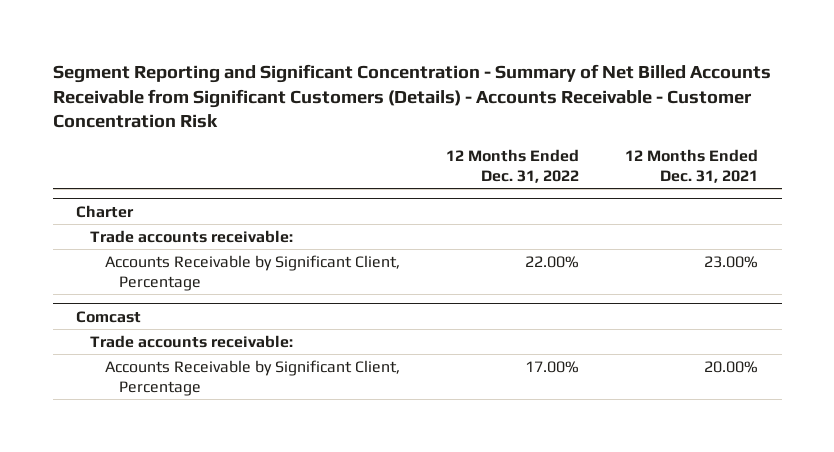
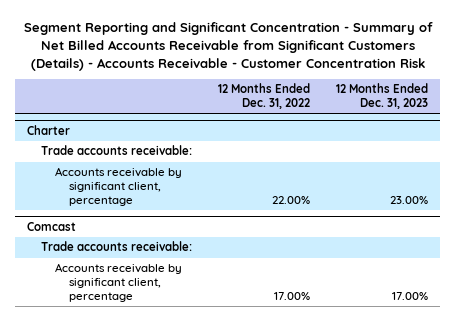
[625,149,759,184] 12 Months Ended Dec. 31, 2021 -> none
none -> [335,83,428,110] 12 Months Ended Dec. 31, 2023
[104,254,400,291] Accounts Receivable by Significant Client, Percentage -> [55,167,183,206] Accounts receivable by significant client, percentage
[104,359,400,396] Accounts Receivable by Significant Client, Percentage -> [55,263,183,302] Accounts receivable by significant client, percentage

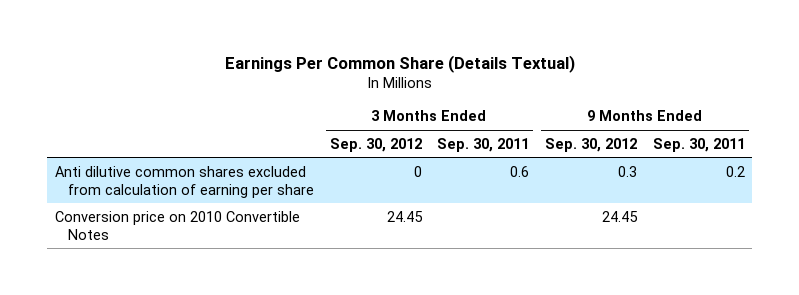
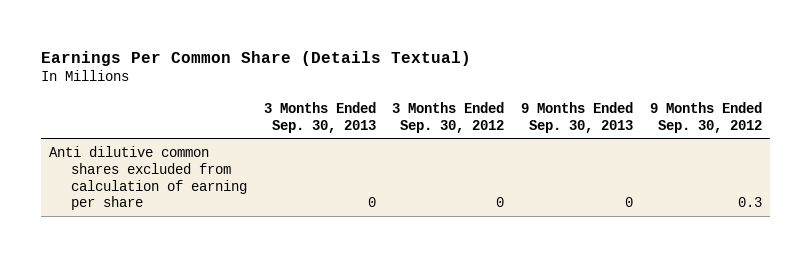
[437,137,530,152] Sep. 30, 2011 -> none
[652,137,745,152] Sep. 30, 2011 -> none
none -> [263,101,376,133] 3 Months Ended Sep. 30, 2013
none -> [521,101,634,133] 9 Months Ended Sep. 30, 2013
[54,210,300,240] Conversion price on 2010 Convertible Notes -> none

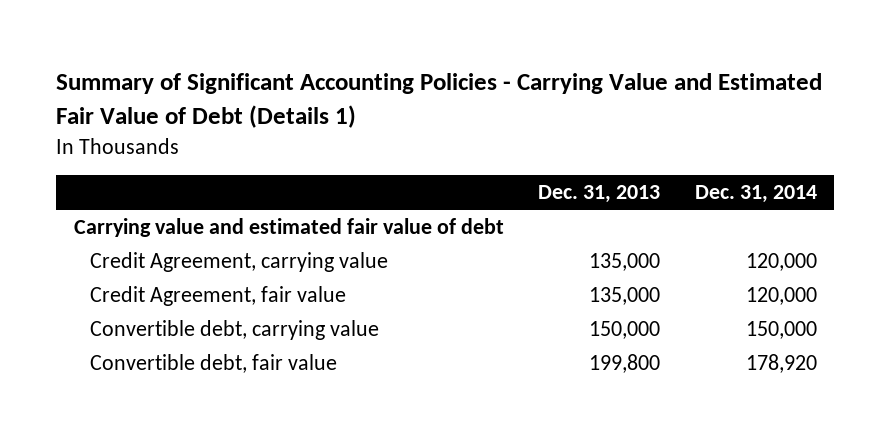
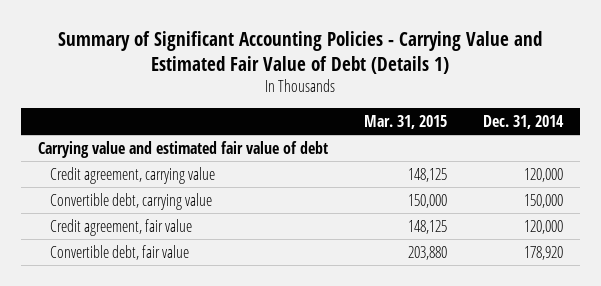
[538,185,661,204] Dec. 31, 2013 -> none
none -> [363,115,447,130] Mar. 31, 2015
[90,285,347,306] Credit Agreement, fair value -> none
[90,251,389,272] Credit Agreement, carrying value -> [49,166,215,184] Credit agreement, carrying value
none -> [49,218,192,236] Credit agreement, fair value

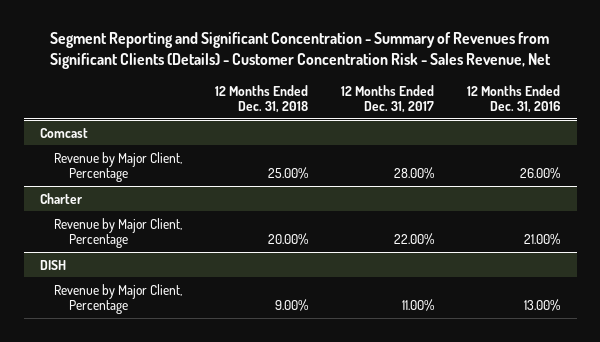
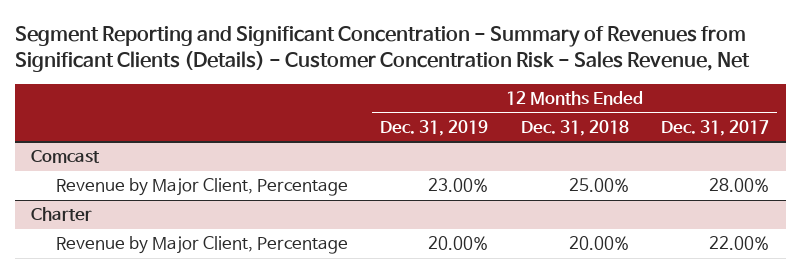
[467,84,561,113] 12 Months Ended Dec. 31, 2016 -> none
none -> [380,120,489,137] Dec. 31, 2019
[39,259,66,270] DISH -> none
[54,283,183,314] Revenue by Major Client, Percentage -> none

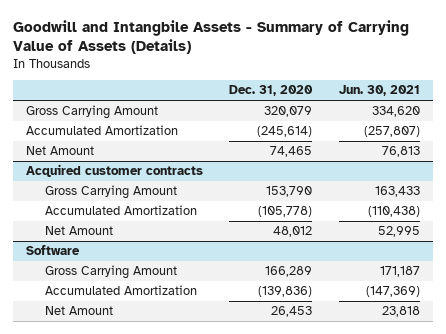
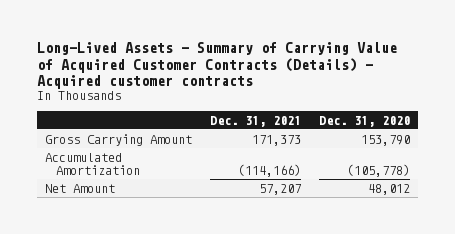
[12,19,409,55] Goodwill and Intangbile Assets - Summary of Carrying Value of Assets (Details) -> [36,42,397,90] Long-Lived Assets - Summary of Carrying Value of Acquired Customer Contracts (Details) - Acquired customer contracts
[339,85,421,97] Jun. 30, 2021 -> none
none -> [210,115,302,127] Dec. 31, 2021
[25,105,158,120] Gross Carrying Amount -> none
[25,125,178,136] Accumulated Amortization -> none
[25,146,94,156] Net Amount -> none
[25,164,203,178] Acquired customer contracts -> none
[25,245,80,256] Software -> none
[45,265,178,280] Gross Carrying Amount -> none
[45,285,198,296] Accumulated Amortization -> none
[45,306,114,316] Net Amount -> none

